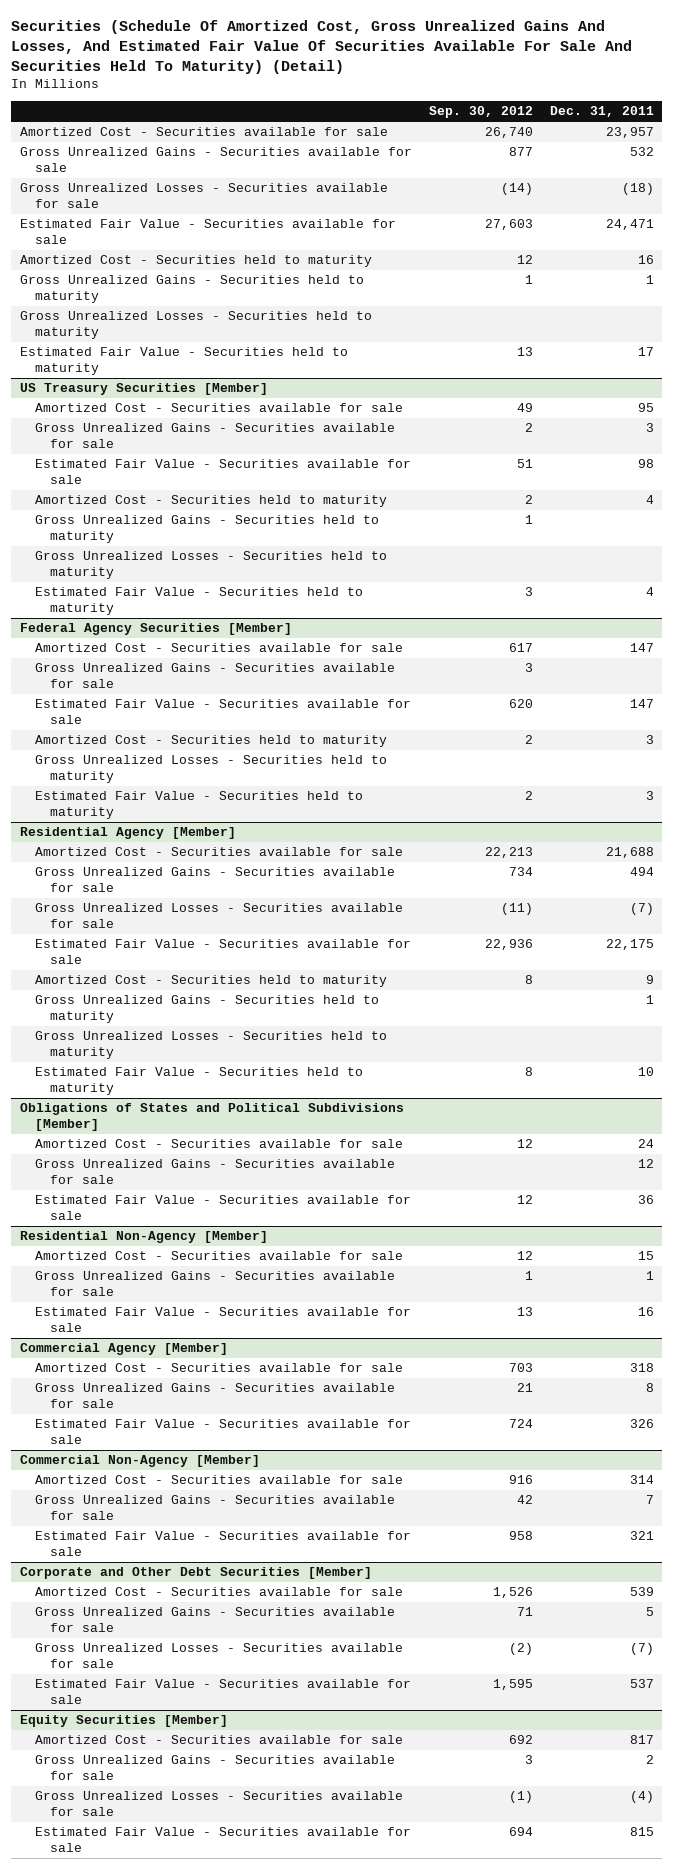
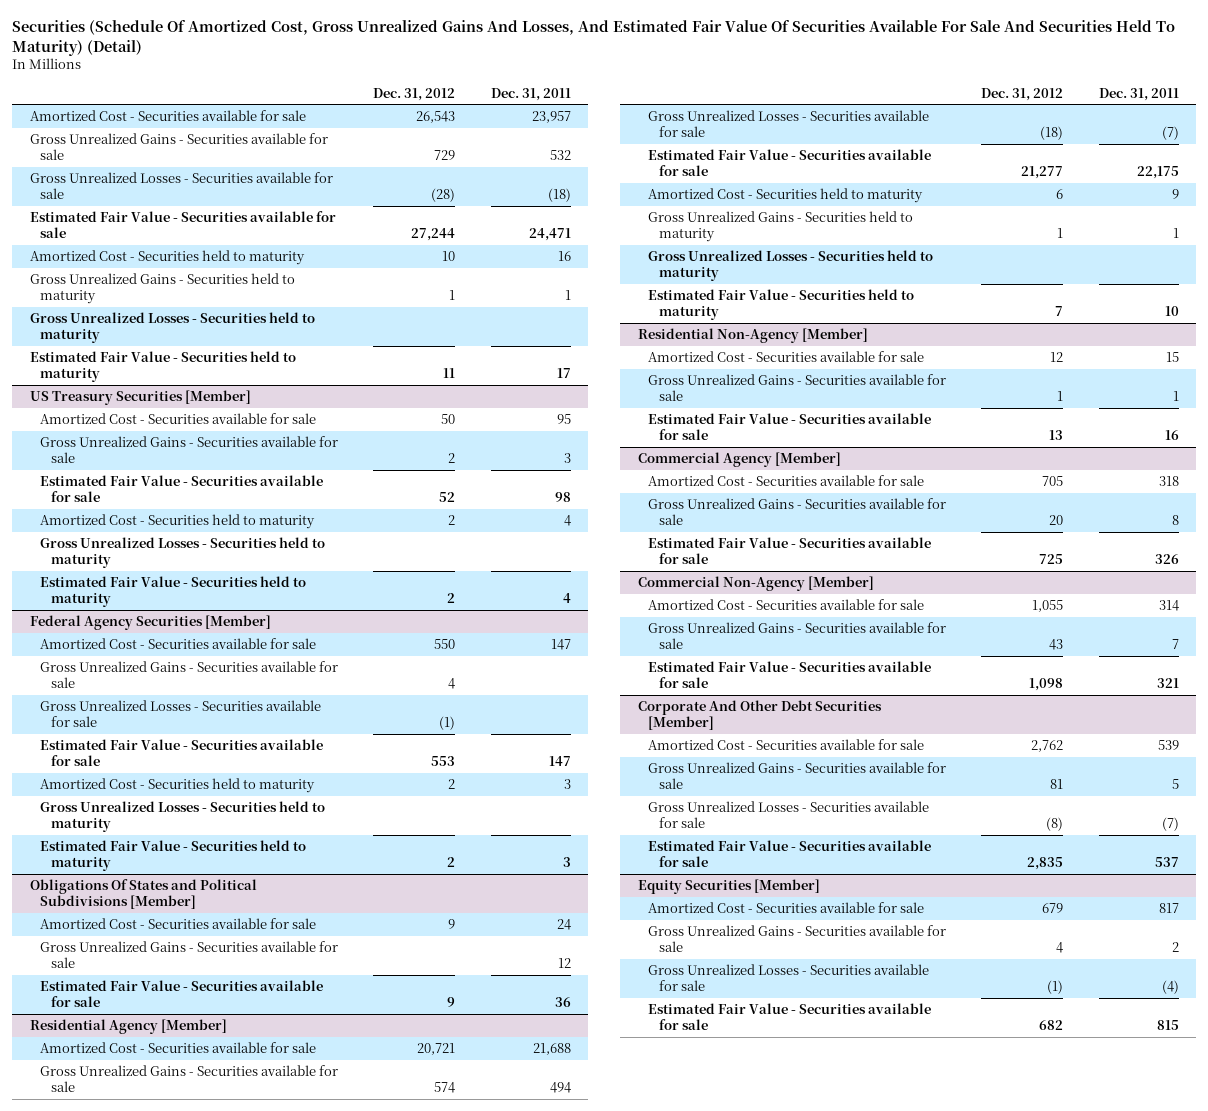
[428,106,533,119] Sep. 30, 2012 -> none
none -> [373,87,456,101] Dec. 31, 2012
[34,515,379,543] Gross Unrealized Gains - Securities held to maturity -> none
none -> [40,699,322,727] Gross Unrealized Losses - Securities available for sale
none -> [29,878,257,909] Obligations Of States and Political Subdivisions [Member]
none -> [40,917,317,929] Amortized Cost - Securities available for sale
none -> [40,940,339,968] Gross Unrealized Gains - Securities available for sale
none -> [40,979,324,1007] Estimated Fair Value - Securities available for sale
[19,1103,404,1131] Obligations of States and Political Subdivisions [Member] -> none
[34,1139,403,1149] Amortized Cost - Securities available for sale -> none
[34,1159,395,1184] Gross Unrealized Gains - Securities available for sale -> none
[34,1195,411,1220] Estimated Fair Value - Securities available for sale -> none
[19,1567,372,1580] Corporate and Other Debt Securities [Member] -> [637,699,882,730] Corporate And Other Debt Securities [Member]

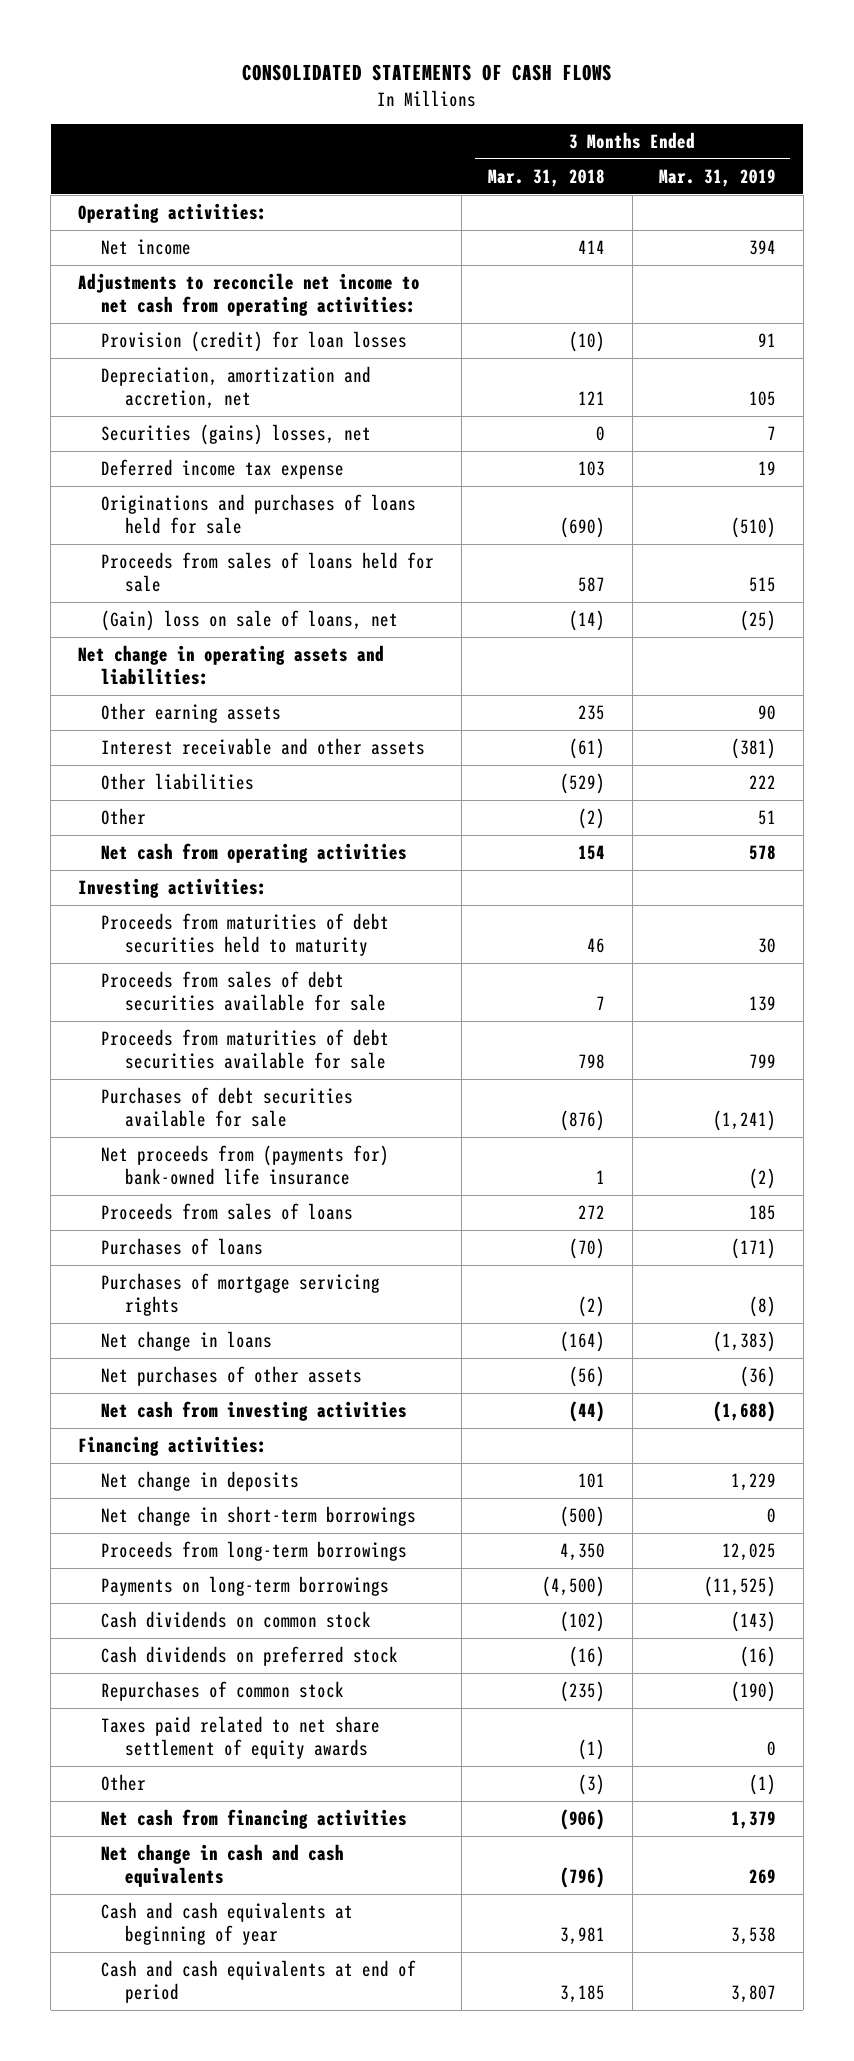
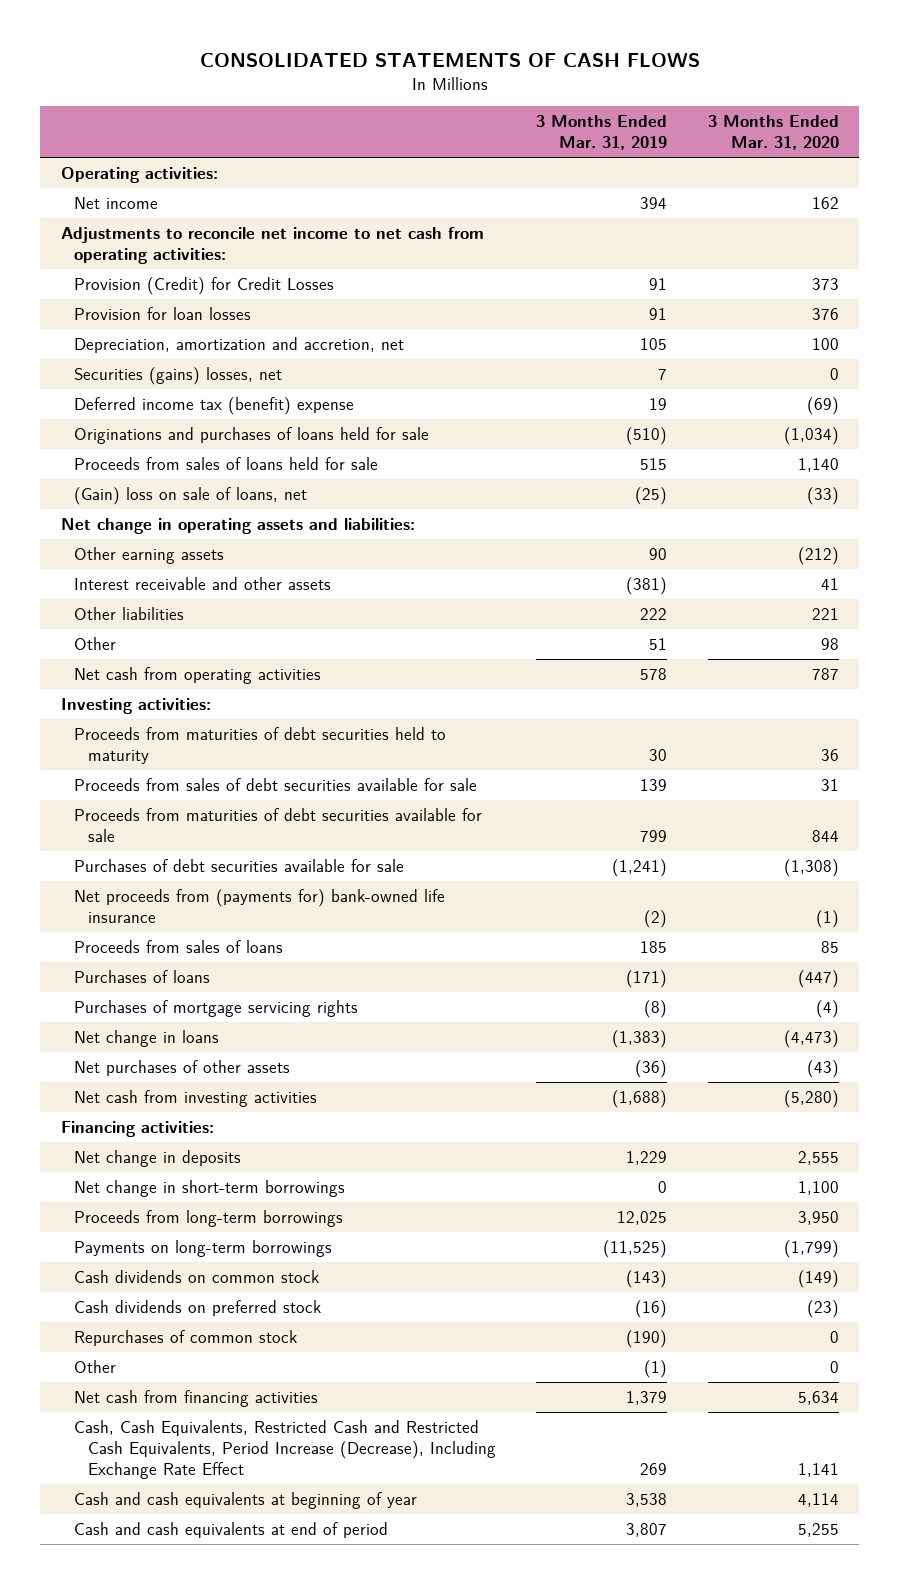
[488,168,606,187] Mar. 31, 2018 -> none
none -> [707,115,839,151] 3 Months Ended Mar. 31, 2020
none -> [74,276,335,295] Provision (Credit) for Credit Losses
[101,330,408,352] Provision (credit) for loan losses -> [74,306,252,320] Provision for loan losses
[101,458,345,479] Deferred income tax expense -> [74,396,355,415] Deferred income tax (benefit) expense
[101,1715,381,1760] Taxes paid related to net share settlement of equity awards -> none
[101,1843,345,1888] Net change in cash and cash equivalents -> [74,1419,496,1480] Cash, Cash Equivalents, Restricted Cash and Restricted Cash Equivalents, Period Increase (Decrease), Including Exchange Rate Effect

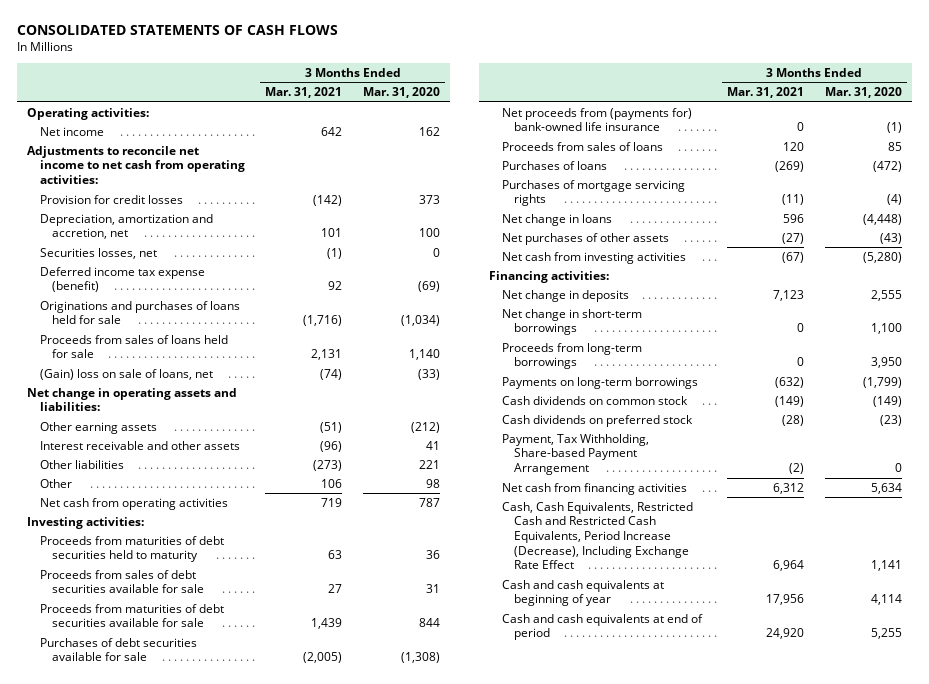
[536,115,668,151] 3 Months Ended Mar. 31, 2019 -> none
none -> [265,86,343,98] Mar. 31, 2021
[74,306,252,320] Provision for loan losses -> none
[74,276,335,295] Provision (Credit) for Credit Losses -> [39,194,183,204] Provision for credit losses
[74,366,283,385] Securities (gains) losses, net -> [39,247,157,259] Securities losses, net
[74,396,355,415] Deferred income tax (benefit) expense -> [39,266,205,293] Deferred income tax expense (benefit)
[797,969,839,988] (447) -> [872,160,902,172] (472)
[783,1029,839,1048] (4,473) -> [862,213,902,225] (4,448)
[74,1329,298,1346] Repurchases of common stock -> none
[74,1359,117,1373] Other -> none
none -> [501,433,649,476] Payment, Tax Withholding, Share-based Payment Arrangement

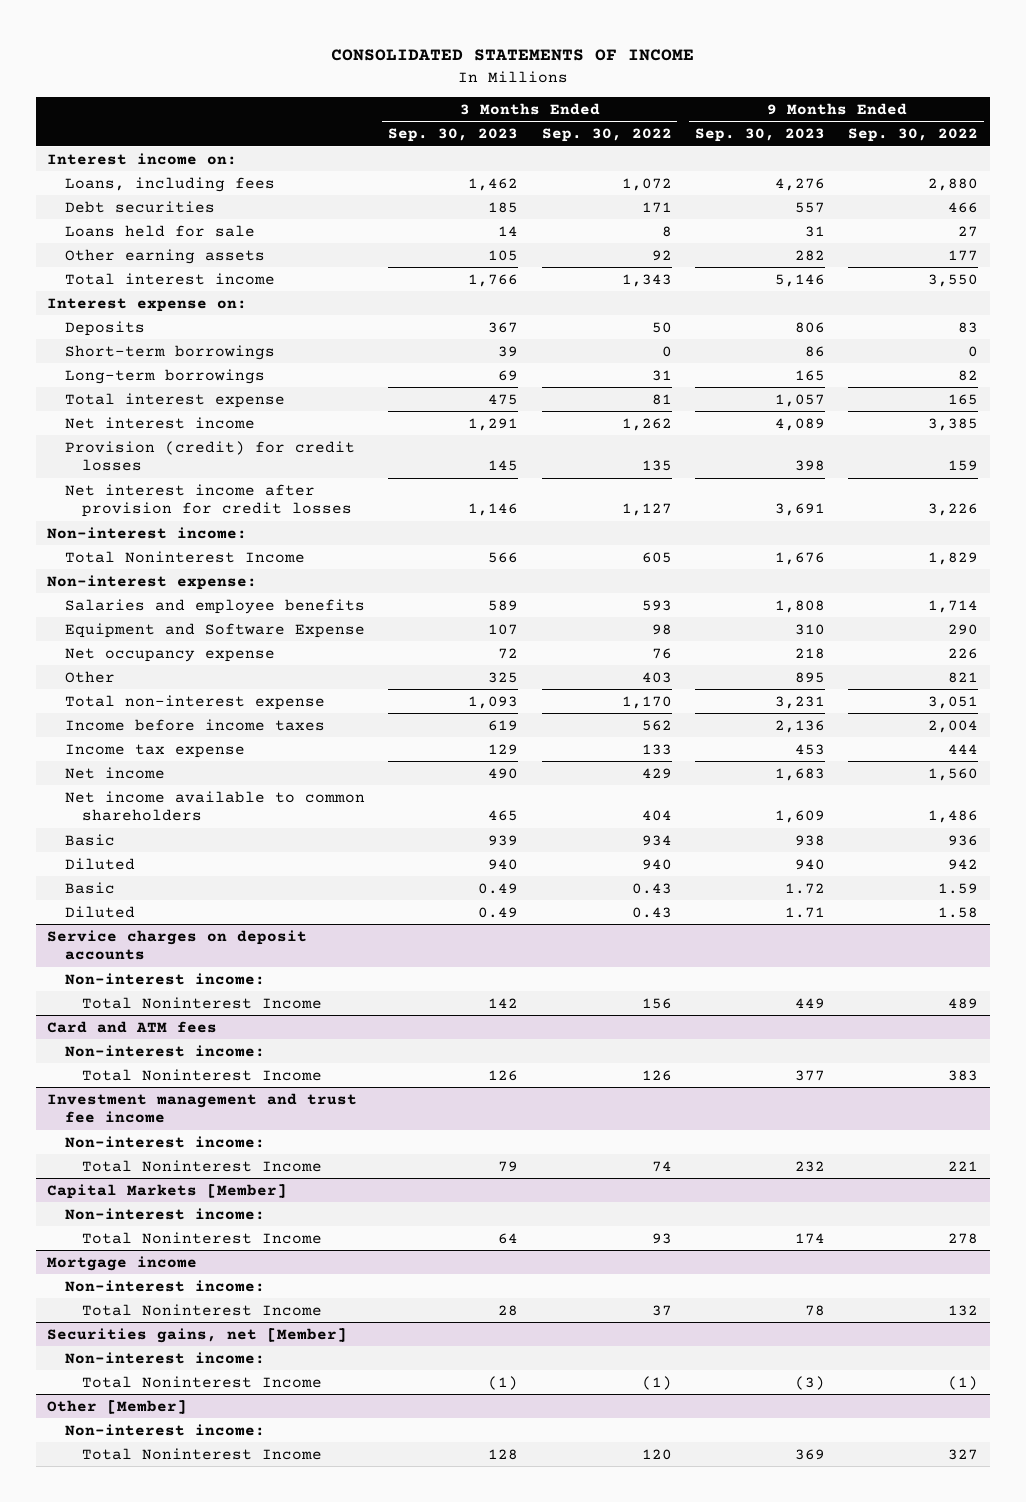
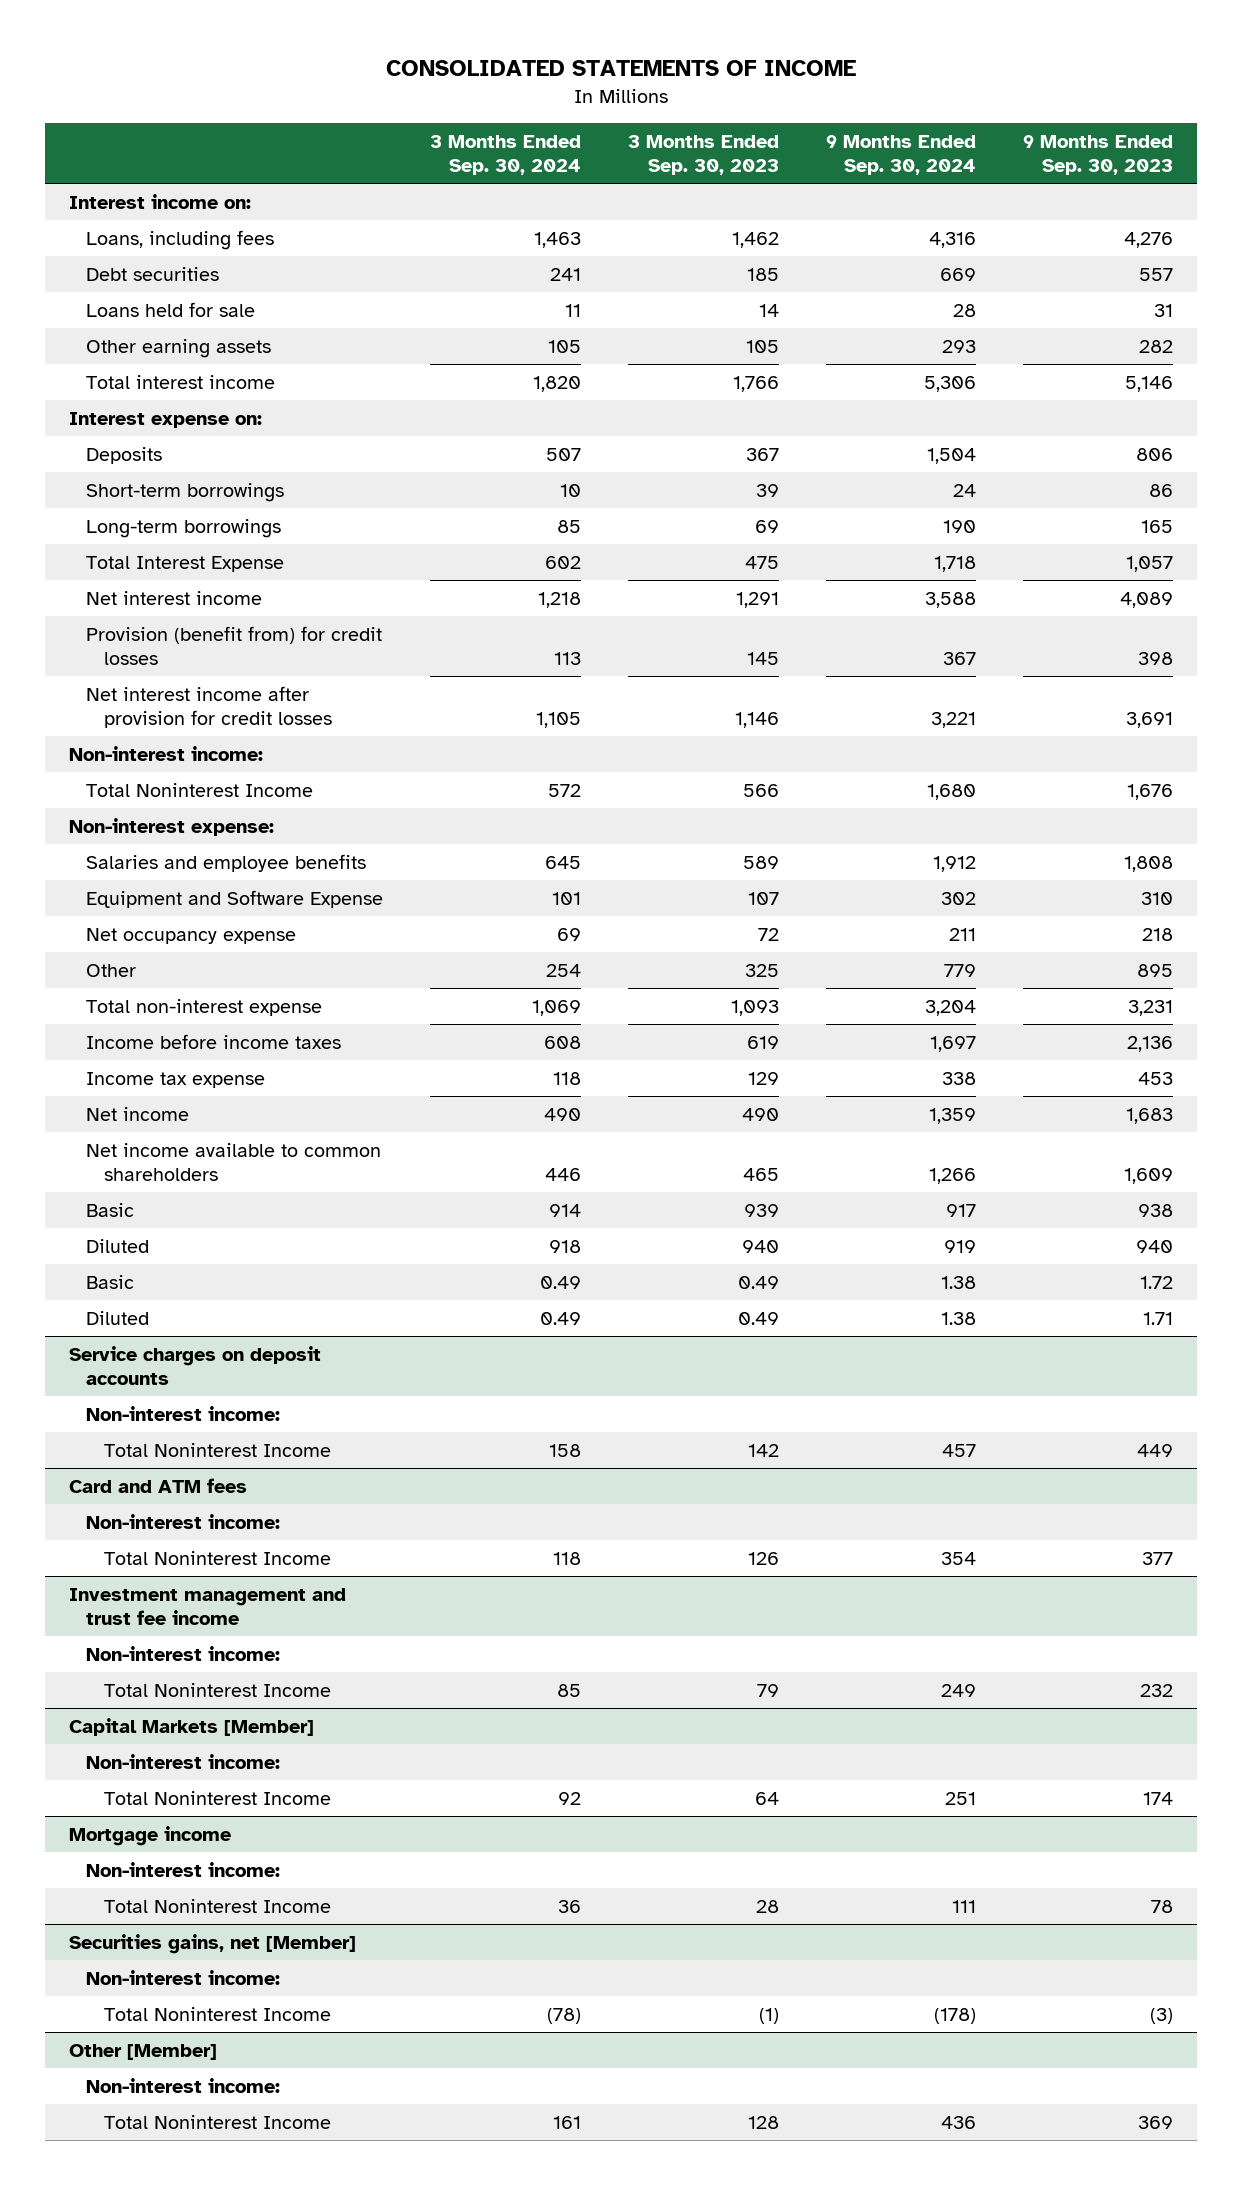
[541,128,672,143] Sep. 30, 2022 -> none
[848,128,979,143] Sep. 30, 2022 -> none
none -> [430,134,582,175] 3 Months Ended Sep. 30, 2024
none -> [826,134,977,175] 9 Months Ended Sep. 30, 2024
[64,392,285,408] Total interest expense -> [86,555,285,572] Total Interest Expense
[64,440,355,472] Provision (credit) for credit losses -> [86,625,383,665] Provision (benefit from) for credit losses

